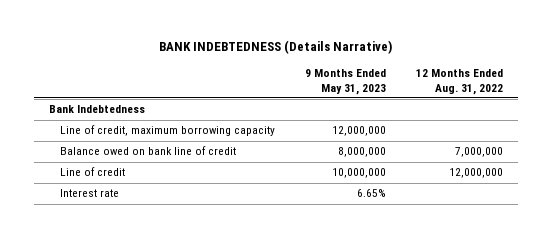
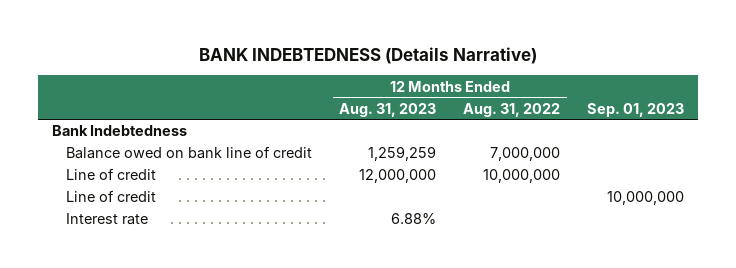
[304,68,386,95] 9 Months Ended May 31, 2023 -> none
none -> [339,102,437,117] Aug. 31, 2023
none -> [587,102,685,117] Sep. 01, 2023
[59,125,275,137] Line of credit, maximum borrowing capacity -> none
[448,168,503,179] 12,000,000 -> [483,169,561,184] 10,000,000
none -> [66,190,157,203] Line of credit

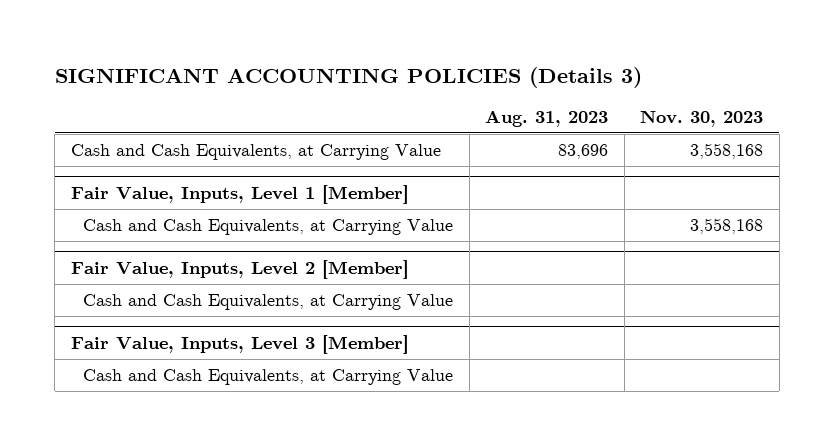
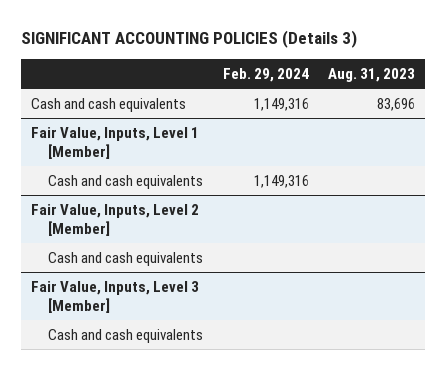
[640,109,764,127] Nov. 30, 2023 -> none
none -> [222,68,309,83] Feb. 29, 2024
[70,144,441,161] Cash and Cash Equivalents, at Carrying Value -> [31,97,187,112] Cash and cash equivalents
[83,219,454,236] Cash and Cash Equivalents, at Carrying Value -> [48,174,204,189] Cash and cash equivalents
[83,294,454,311] Cash and Cash Equivalents, at Carrying Value -> [48,251,204,266] Cash and cash equivalents
[83,369,454,386] Cash and Cash Equivalents, at Carrying Value -> [48,328,204,343] Cash and cash equivalents

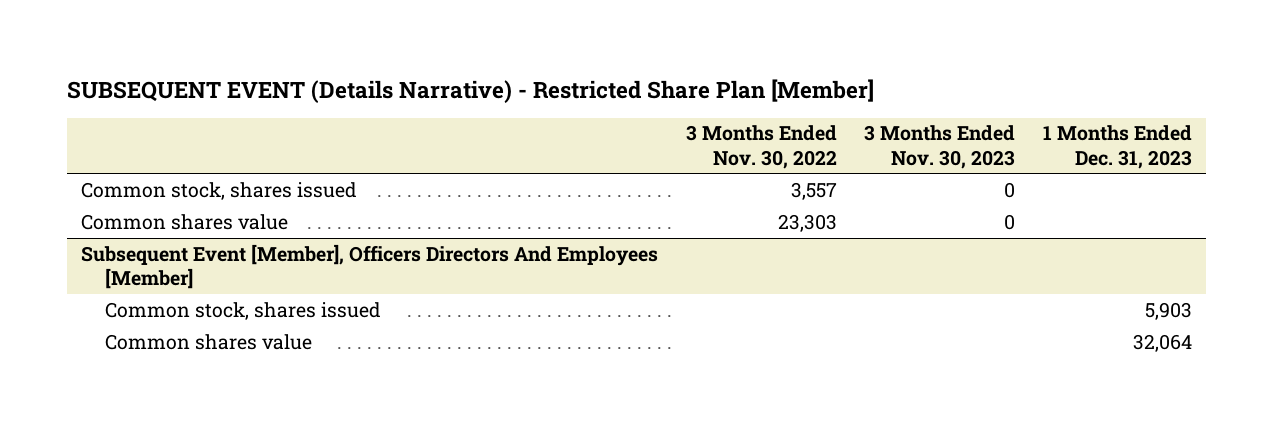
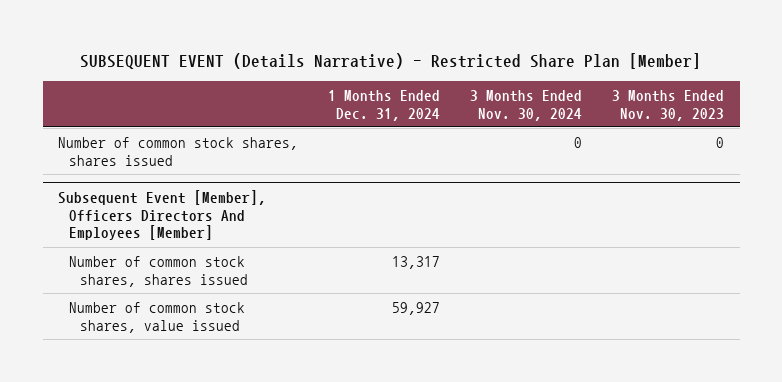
[685,125,837,169] 3 Months Ended Nov. 30, 2022 -> none
[1043,125,1193,169] 1 Months Ended Dec. 31, 2023 -> none
none -> [328,89,441,121] 1 Months Ended Dec. 31, 2024
none -> [470,89,583,121] 3 Months Ended Nov. 30, 2024
[81,213,289,230] Common shares value -> none
[81,181,358,200] Common stock, shares issued -> [57,136,298,166] Number of common stock shares, shares issued
[105,301,382,320] Common stock, shares issued -> [69,255,249,287] Number of common stock shares, shares issued
[105,333,313,350] Common shares value -> [69,301,246,333] Number of common stock shares, value issued

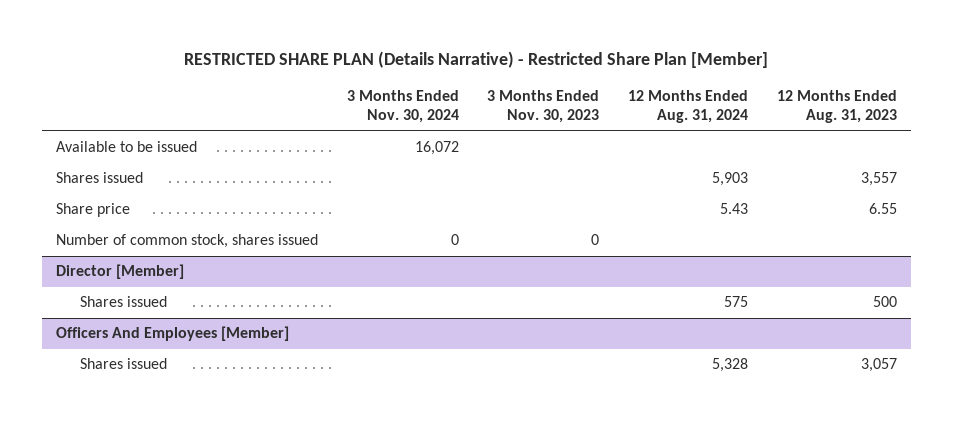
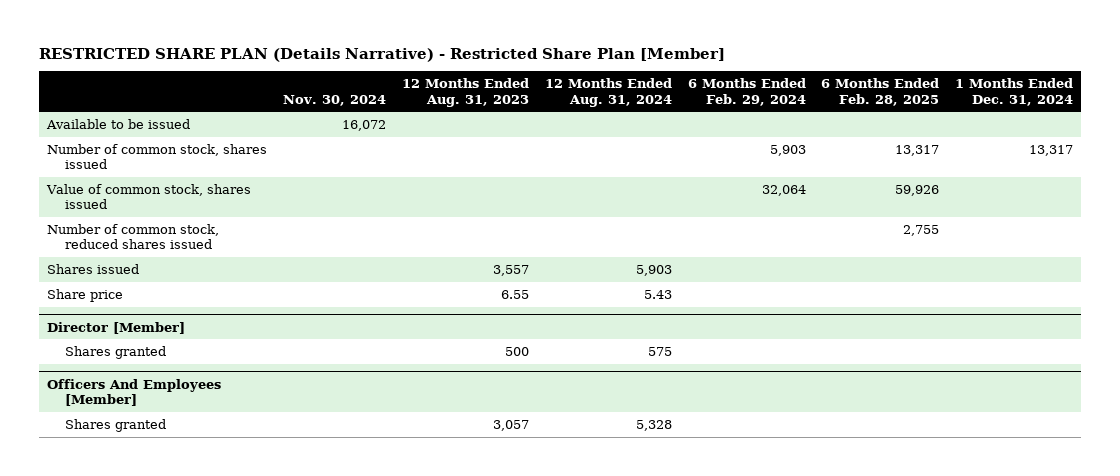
[346,90,459,124] 3 Months Ended Nov. 30, 2024 -> none
[487,90,600,124] 3 Months Ended Nov. 30, 2023 -> none
none -> [282,94,386,106] Nov. 30, 2024
none -> [687,78,806,106] 6 Months Ended Feb. 29, 2024
none -> [821,78,940,106] 6 Months Ended Feb. 28, 2025
none -> [955,78,1074,106] 1 Months Ended Dec. 31, 2024
[55,234,318,249] Number of common stock, shares issued -> [47,144,268,170] Number of common stock, shares issued
none -> [46,184,252,210] Value of common stock, shares issued
none -> [47,224,220,250] Number of common stock, reduced shares issued
[79,296,167,308] Shares issued -> [64,346,166,360] Shares granted
[79,358,167,370] Shares issued -> [64,419,166,433] Shares granted

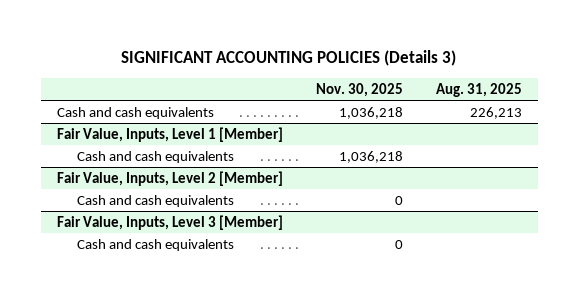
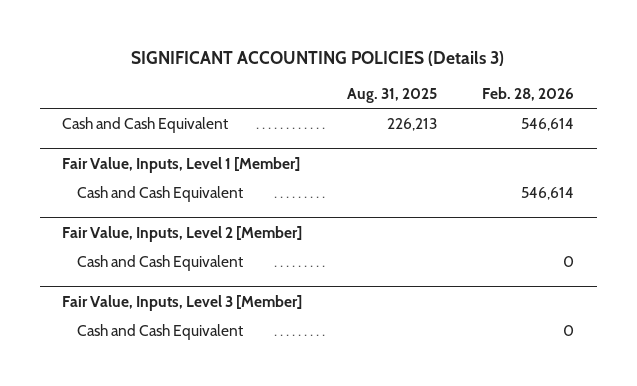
[315,83,403,98] Nov. 30, 2025 -> none
none -> [482,86,575,101] Feb. 28, 2026
[57,106,215,119] Cash and cash equivalents -> [62,117,229,134] Cash and Cash Equivalent
[77,150,235,163] Cash and cash equivalents -> [76,186,243,203] Cash and Cash Equivalent
[77,194,235,207] Cash and cash equivalents -> [76,255,243,272] Cash and Cash Equivalent
[77,238,235,251] Cash and cash equivalents -> [76,324,243,341] Cash and Cash Equivalent

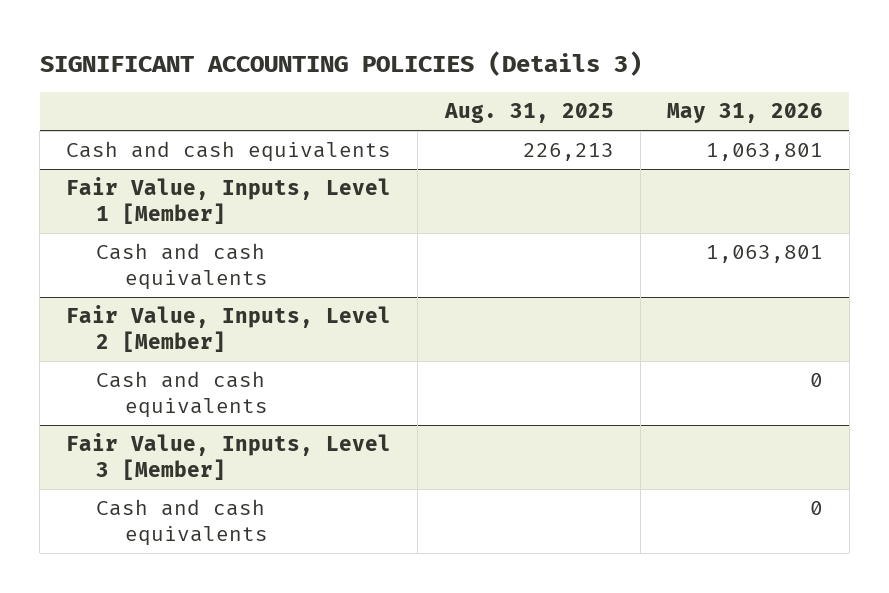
[482,86,575,101] Feb. 28, 2026 -> none
none -> [666,103,823,124] May 31, 2026
[62,117,229,134] Cash and Cash Equivalent -> [66,141,392,163] Cash and cash equivalents
[76,186,243,203] Cash and Cash Equivalent -> [95,243,268,291] Cash and cash equivalents
[76,255,243,272] Cash and Cash Equivalent -> [95,371,268,419] Cash and cash equivalents
[76,324,243,341] Cash and Cash Equivalent -> [95,499,268,547] Cash and cash equivalents

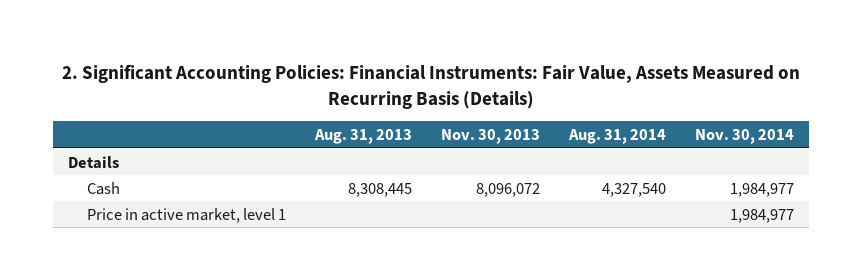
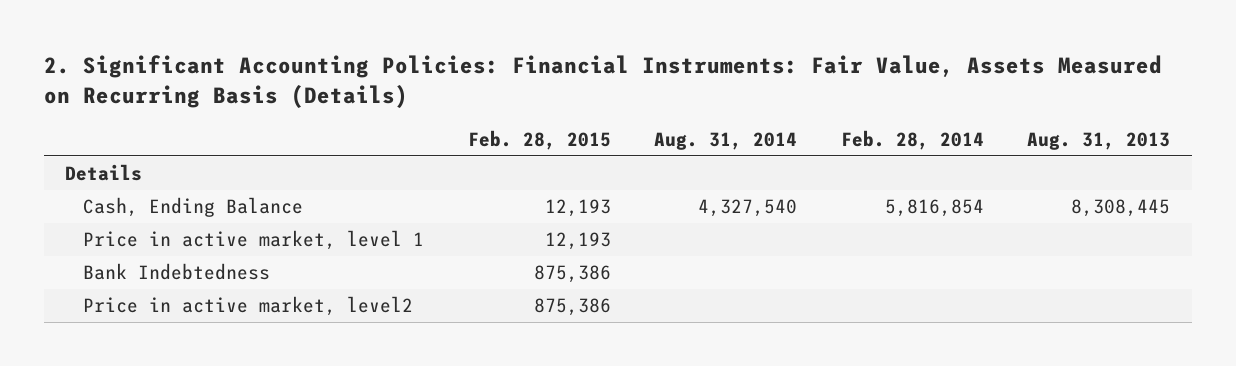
[441,129,541,145] Nov. 30, 2013 -> none
[695,129,795,145] Nov. 30, 2014 -> none
none -> [467,129,611,150] Feb. 28, 2015
none -> [840,129,984,150] Feb. 28, 2014
[87,181,121,195] Cash -> [82,197,303,218] Cash, Ending Balance
none -> [82,263,270,281] Bank Indebtedness
none -> [82,296,413,317] Price in active market, level2

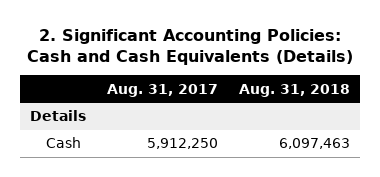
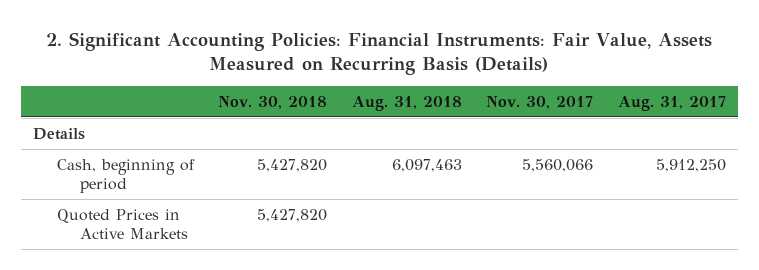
[27,28,354,65] 2. Significant Accounting Policies: Cash and Cash Equivalents (Details) -> [46,31,713,76] 2. Significant Accounting Policies: Financial Instruments: Fair Value, Assets Measured on Recurring Basis (Details)
none -> [218,96,328,110] Nov. 30, 2018
none -> [486,96,594,110] Nov. 30, 2017
[46,137,82,149] Cash -> [56,158,195,194] Cash, beginning of period
none -> [56,208,189,240] Quoted Prices in Active Markets

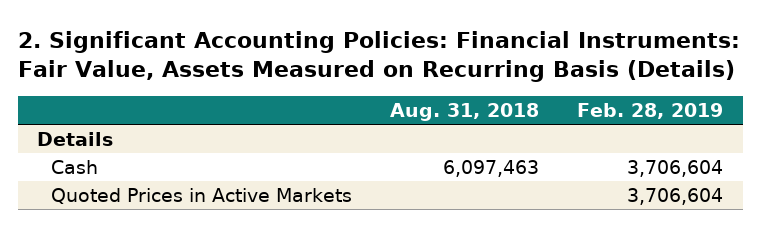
[218,96,328,110] Nov. 30, 2018 -> none
[486,96,594,110] Nov. 30, 2017 -> none
[617,96,726,112] Aug. 31, 2017 -> none
none -> [577,103,724,120] Feb. 28, 2019
[56,158,195,194] Cash, beginning of period -> [50,159,98,174] Cash

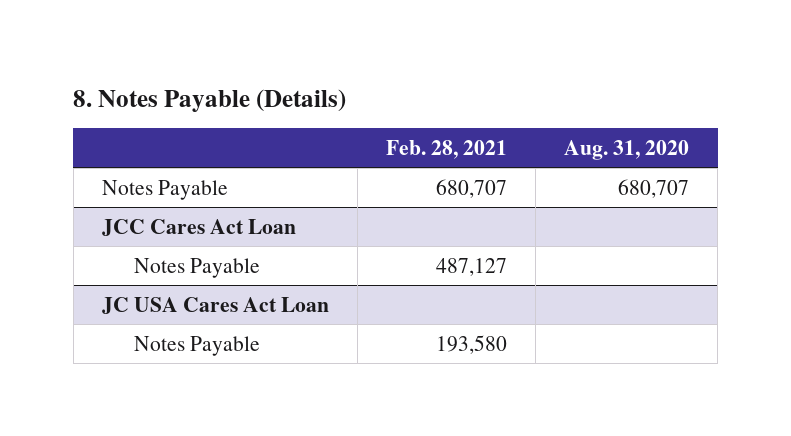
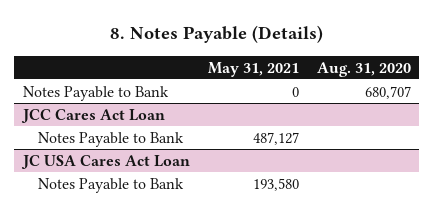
[385,139,507,159] Feb. 28, 2021 -> none
none -> [207,61,299,77] May 31, 2021
[101,179,228,200] Notes Payable -> [23,85,170,101] Notes Payable to Bank
[133,257,260,278] Notes Payable -> [38,131,185,147] Notes Payable to Bank
[133,335,260,356] Notes Payable -> [38,177,185,193] Notes Payable to Bank

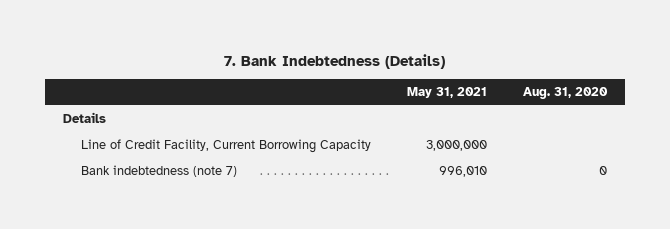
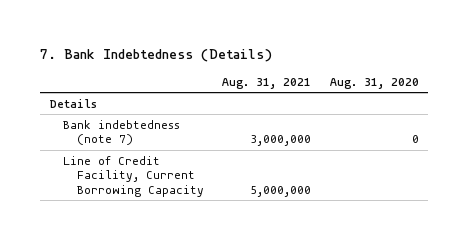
[406,87,487,99] May 31, 2021 -> none
none -> [222,77,312,89] Aug. 31, 2021
[80,139,371,154] Line of Credit Facility, Current Borrowing Capacity -> [63,155,205,197] Line of Credit Facility, Current Borrowing Capacity

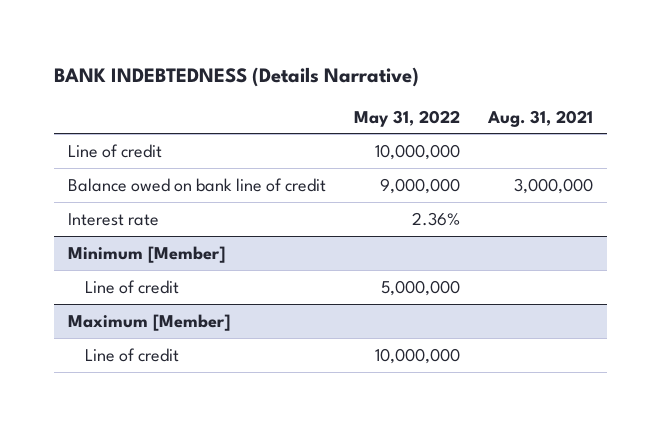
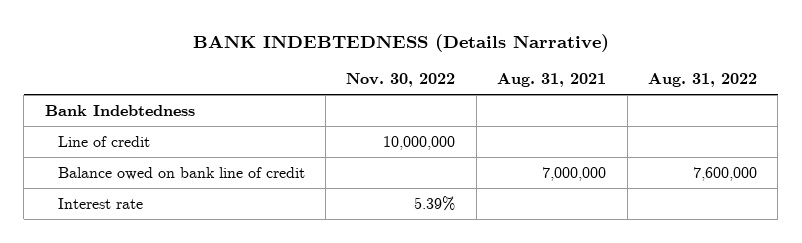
[353,109,460,127] May 31, 2022 -> none
none -> [346,73,456,88] Nov. 30, 2022
none -> [648,73,758,88] Aug. 31, 2022
none -> [44,104,195,116] Bank Indebtedness
[513,177,593,194] 3,000,000 -> [542,166,607,181] 7,000,000
[68,245,226,263] Minimum [Member] -> none
[85,279,180,294] Line of credit -> none
[68,313,231,331] Maximum [Member] -> none
[85,347,180,362] Line of credit -> none

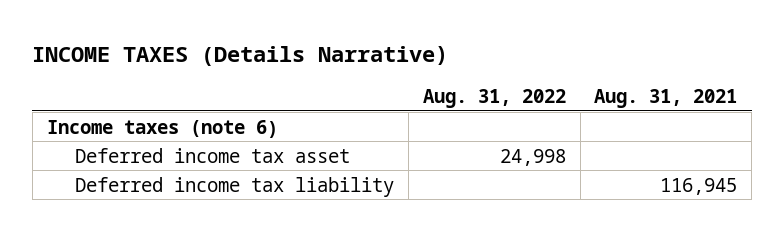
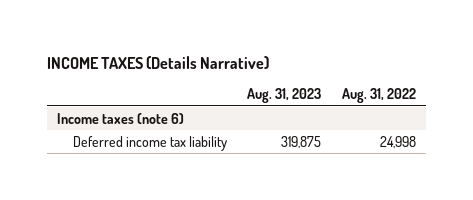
[594,88,738,108] Aug. 31, 2021 -> none
none -> [247,88,322,104] Aug. 31, 2023
[74,176,394,197] Deferred income tax liability -> none
[74,147,350,163] Deferred income tax asset -> [72,135,227,151] Deferred income tax liability

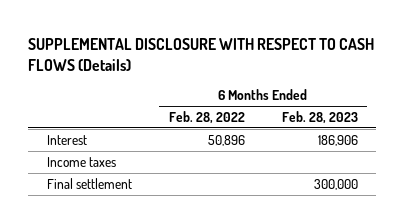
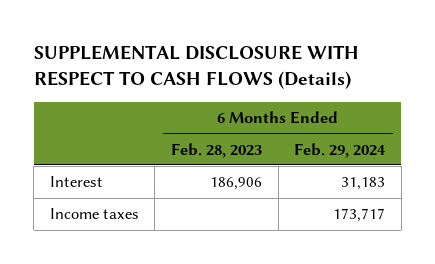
[168,110,245,124] Feb. 28, 2022 -> none
none -> [294,142,387,158] Feb. 29, 2024
[46,177,132,189] Final settlement -> none

